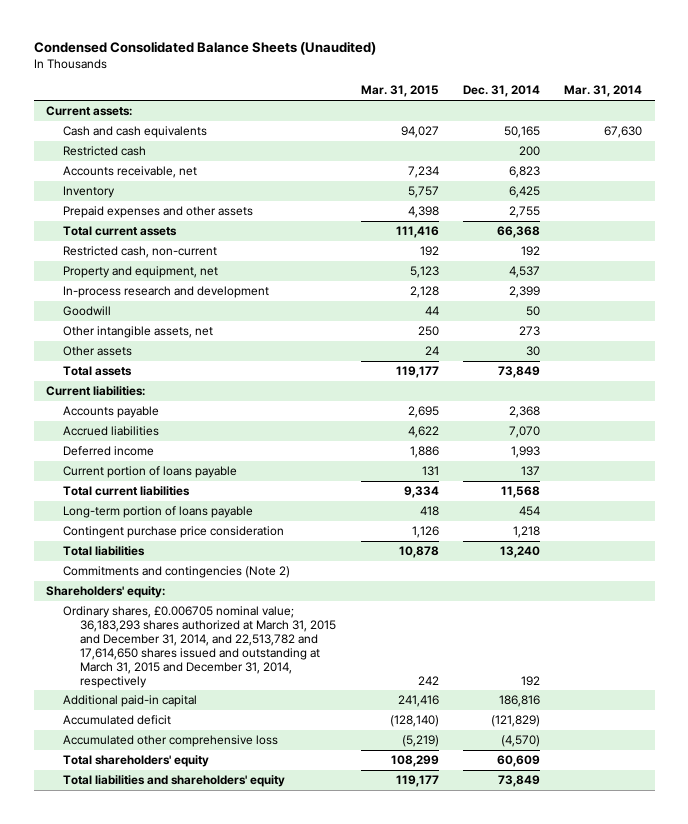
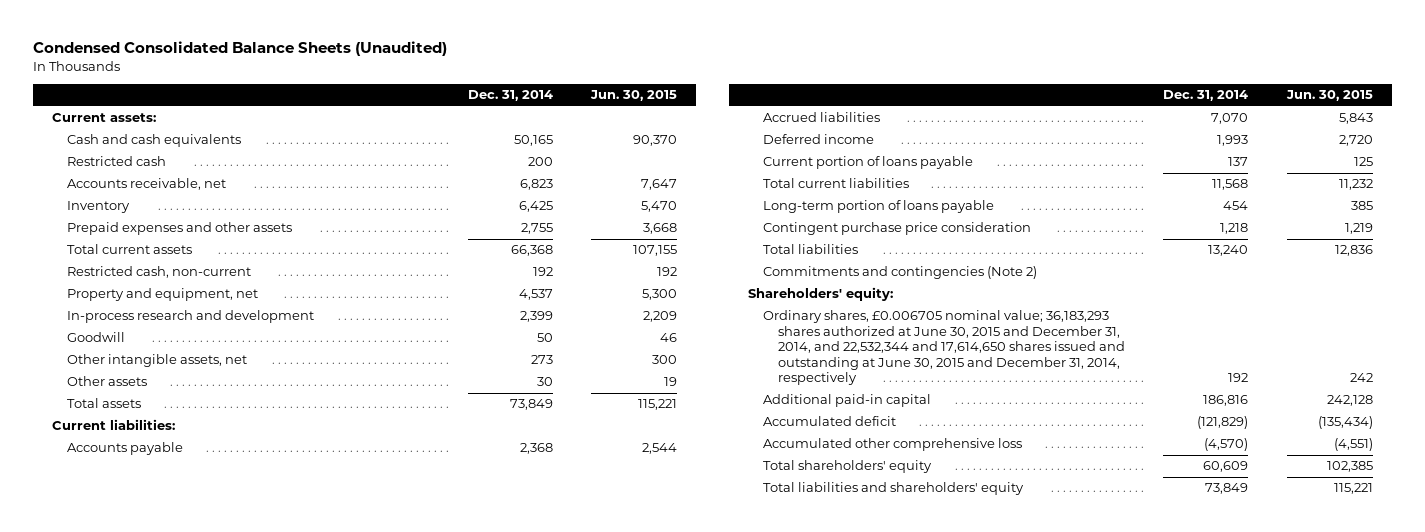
[360,85,439,98] Mar. 31, 2015 -> none
[564,85,643,98] Mar. 31, 2014 -> none
none -> [590,90,678,102] Jun. 30, 2015
[63,606,337,688] Ordinary shares, £0.006705 nominal value; 36,183,293 shares authorized at March 31, 2015 and December 31, 2014, and 22,513,782 and 17,614,650 shares issued and outstanding at March 31, 2015 and December 31, 2014, respectively -> [762,310,1126,386] Ordinary shares, £0.006705 nominal value; 36,183,293 shares authorized at June 30, 2015 and December 31, 2014, and 22,532,344 and 17,614,650 shares issued and outstanding at June 30, 2015 and December 31, 2014, respectively

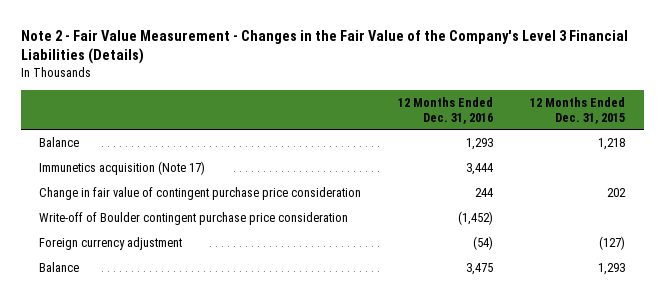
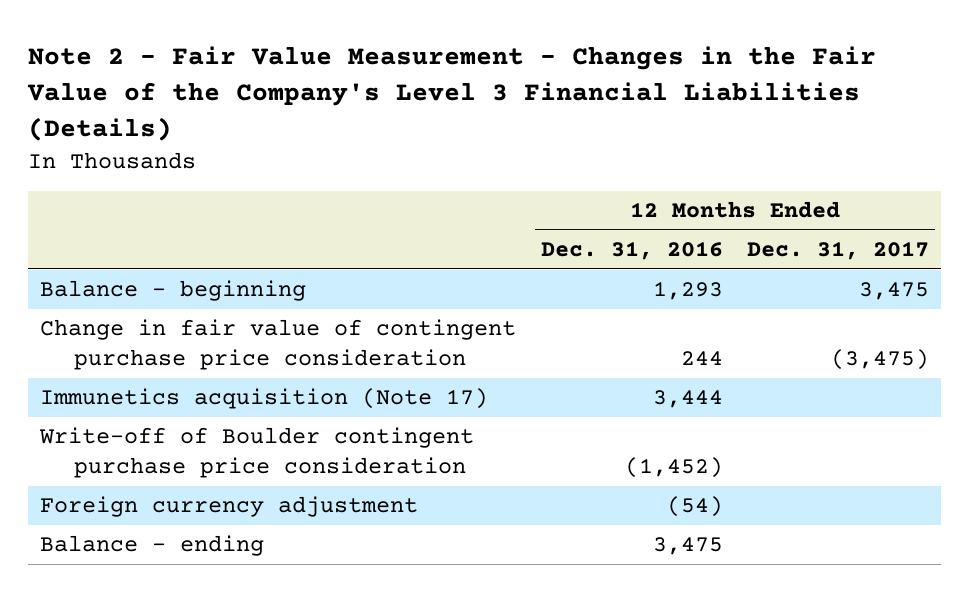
[530,96,626,124] 12 Months Ended Dec. 31, 2015 -> none
none -> [747,241,930,261] Dec. 31, 2017
[39,136,80,147] Balance -> [40,280,307,302] Balance - beginning
[39,160,206,175] Immunetics acquisition (Note 17) -> [40,388,489,410] Immunetics acquisition (Note 17)
[39,261,80,272] Balance -> [40,535,265,557] Balance - ending

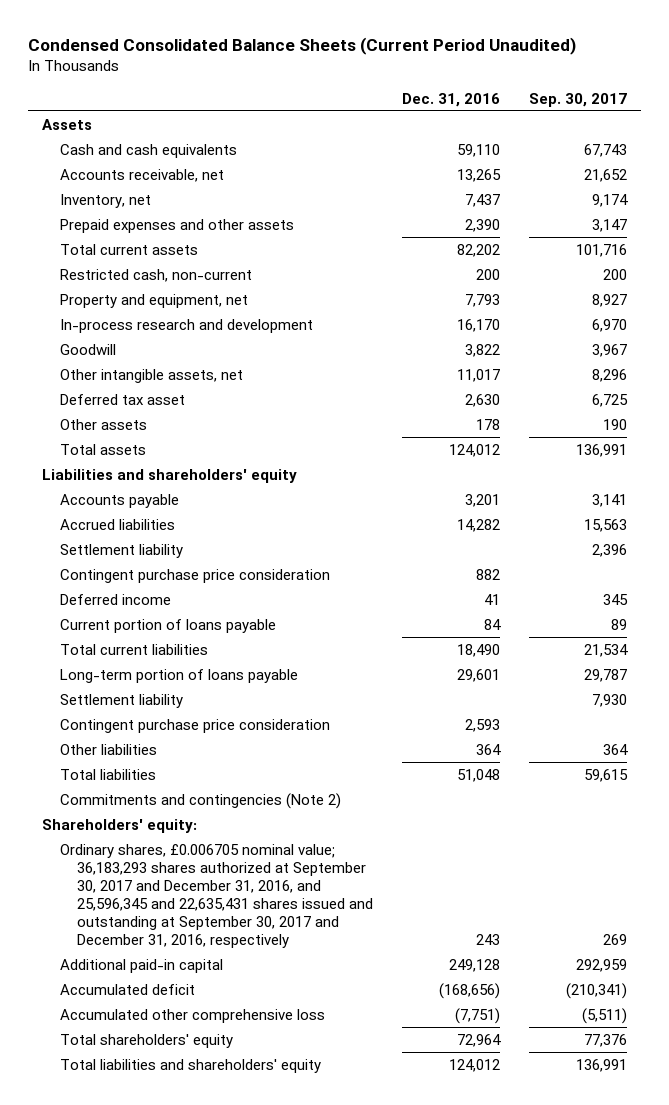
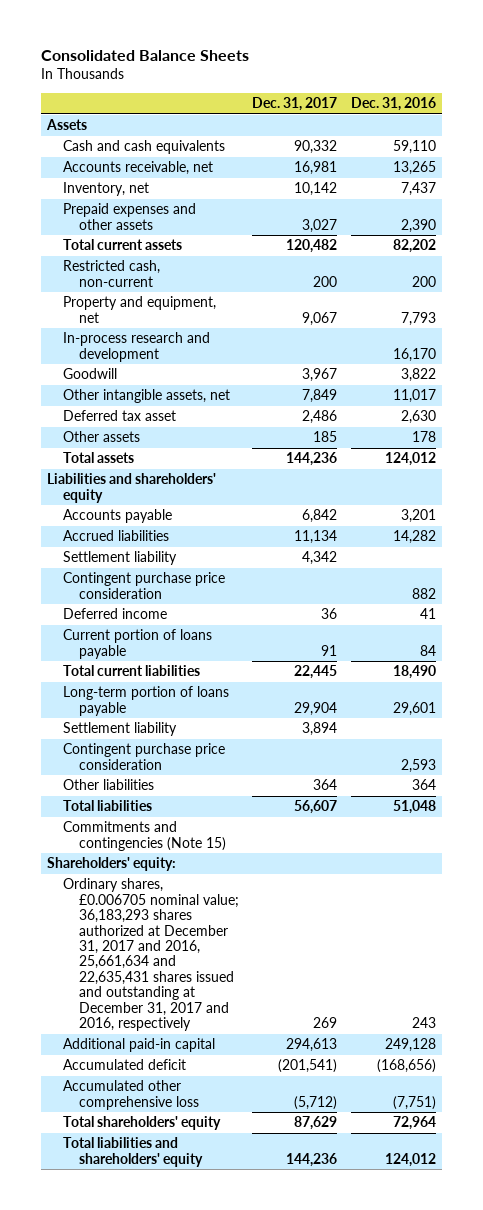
[28,37,577,56] Condensed Consolidated Balance Sheets (Current Period Unaudited) -> [40,50,249,62] Consolidated Balance Sheets
[528,92,627,107] Sep. 30, 2017 -> none
none -> [252,97,338,112] Dec. 31, 2017
[59,792,341,809] Commitments and contingencies (Note 2) -> [63,821,226,851] Commitments and contingencies (Note 15)
[59,843,374,948] Ordinary shares, £0.006705 nominal value; 36,183,293 shares authorized at September 30, 2017 and December 31, 2016, and 25,596,345 and 22,635,431 shares issued and outstanding at September 30, 2017 and December 31, 2016, respectively -> [63,878,239,1032] Ordinary shares, £0.006705 nominal value; 36,183,293 shares authorized at December 31, 2017 and 2016, 25,661,634 and 22,635,431 shares issued and outstanding at December 31, 2017 and 2016, respectively

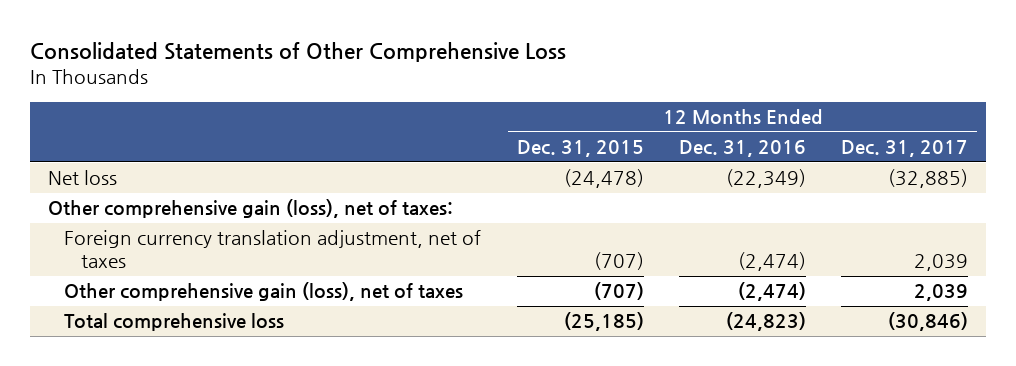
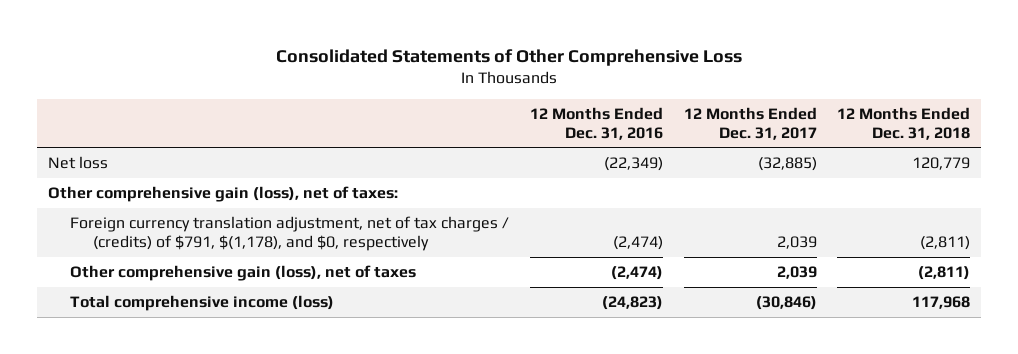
[516,140,644,158] Dec. 31, 2015 -> none
none -> [837,106,971,140] 12 Months Ended Dec. 31, 2018
[64,230,482,269] Foreign currency translation adjustment, net of taxes -> [70,215,510,251] Foreign currency translation adjustment, net of tax charges / (credits) of $791, $(1,178), and $0, respectively
[64,313,285,332] Total comprehensive loss -> [70,294,335,311] Total comprehensive income (loss)

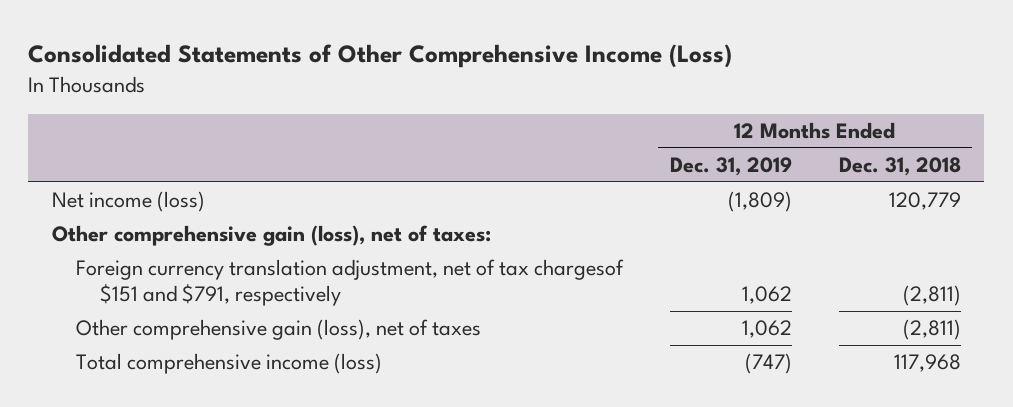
[276,48,743,66] Consolidated Statements of Other Comprehensive Loss -> [28,44,733,69] Consolidated Statements of Other Comprehensive Income (Loss)
[529,106,663,140] 12 Months Ended Dec. 31, 2016 -> none
[683,106,817,140] 12 Months Ended Dec. 31, 2017 -> none
none -> [669,157,792,177] Dec. 31, 2019
[47,155,108,169] Net loss -> [51,191,205,213] Net income (loss)
[70,215,510,251] Foreign currency translation adjustment, net of tax charges / (credits) of $791, $(1,178), and $0, respectively -> [75,259,624,306] Foreign currency translation adjustment, net of tax chargesof $151 and $791, respectively

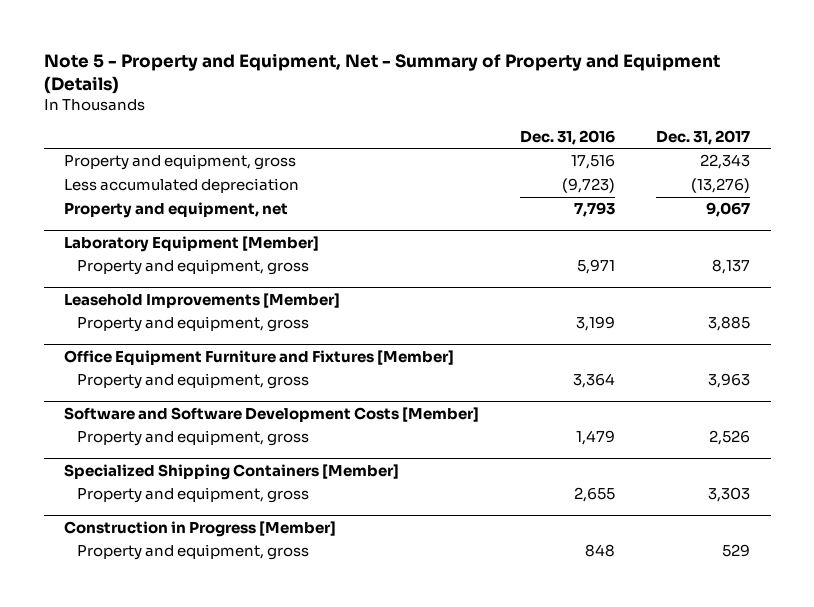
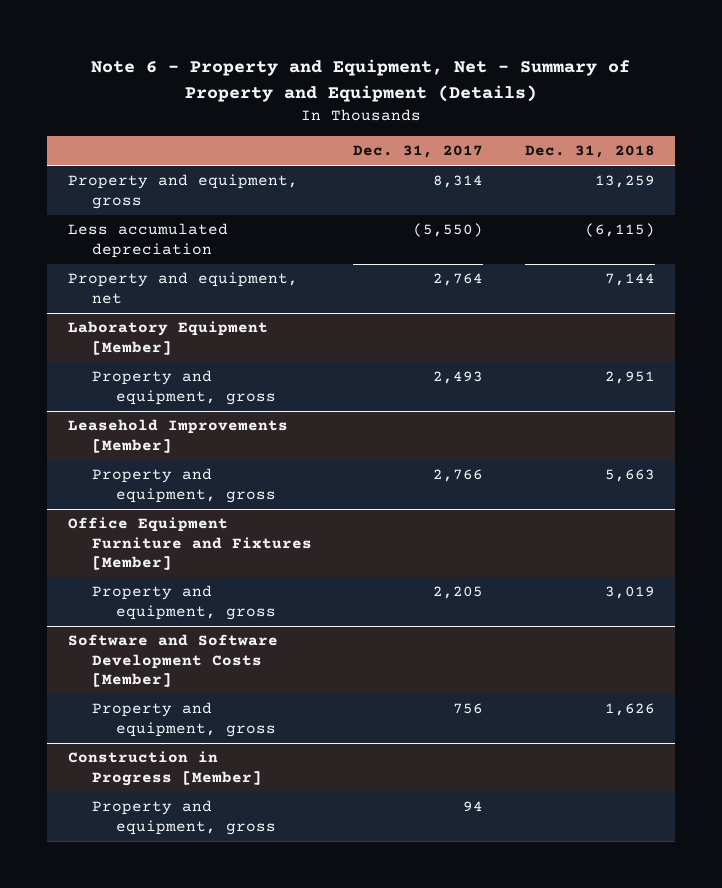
[43,52,720,94] Note 5 - Property and Equipment, Net - Summary of Property and Equipment (Details) -> [91,59,631,102] Note 6 - Property and Equipment, Net - Summary of Property and Equipment (Details)
[520,129,616,145] Dec. 31, 2016 -> none
none -> [524,145,655,159] Dec. 31, 2018
[700,154,751,170] 22,343 -> [433,175,484,189] 8,314
[691,178,751,194] (13,276) -> [413,223,484,238] (5,550)
[706,202,751,218] 9,067 -> [433,273,484,287] 2,764
[712,259,751,275] 8,137 -> [433,371,484,385] 2,493
[708,316,751,332] 3,885 -> [433,469,484,483] 2,766
[708,373,751,389] 3,963 -> [433,586,484,600] 2,205
[64,463,400,480] Specialized Shipping Containers [Member] -> none
[76,487,309,504] Property and equipment, gross -> none
[709,430,751,446] 2,526 -> [453,703,484,715] 756
[722,544,751,558] 529 -> [463,801,484,813] 94

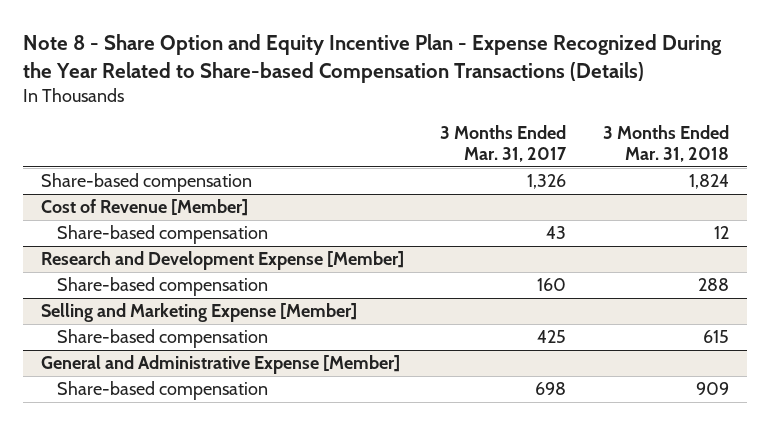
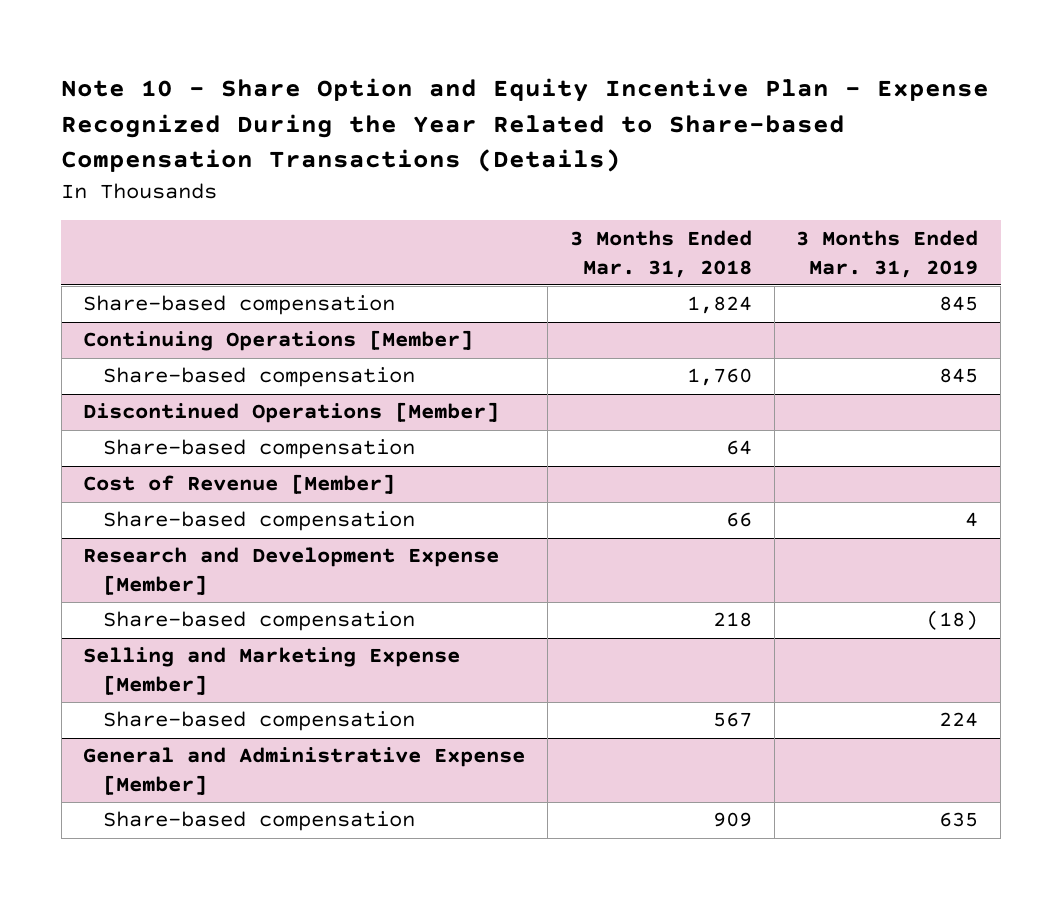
[22,34,722,83] Note 8 - Share Option and Equity Incentive Plan - Expense Recognized During the Year Related to Share-based Compensation Transactions (Details) -> [61,78,990,172] Note 10 - Share Option and Equity Incentive Plan - Expense Recognized During the Year Related to Share-based Compensation Transactions (Details)
[440,125,568,163] 3 Months Ended Mar. 31, 2017 -> none
none -> [796,229,979,278] 3 Months Ended Mar. 31, 2019
none -> [83,330,474,352] Continuing Operations [Member]
none -> [103,367,416,388] Share-based compensation
none -> [83,402,500,424] Discontinued Operations [Member]
none -> [103,439,416,460] Share-based compensation
[713,226,729,240] 12 -> [725,512,752,528] 66
[697,278,729,292] 288 -> [712,612,752,628] 218
[702,330,729,344] 615 -> [712,712,752,728] 567

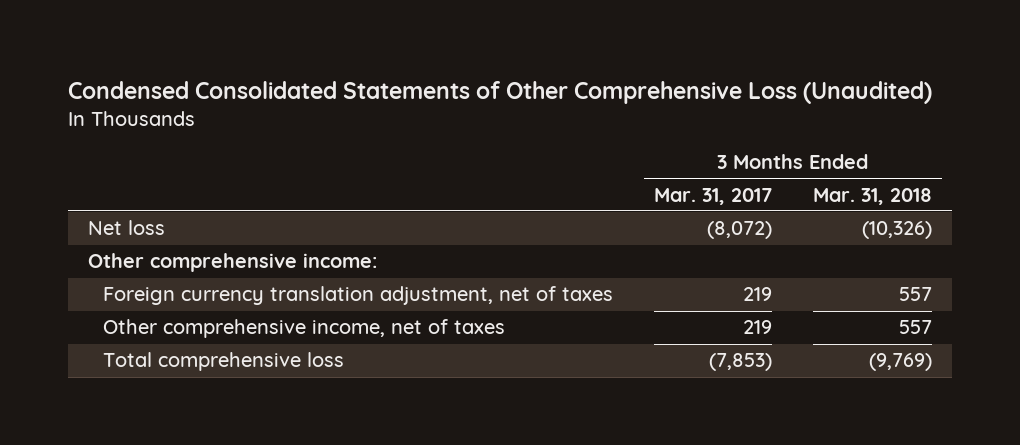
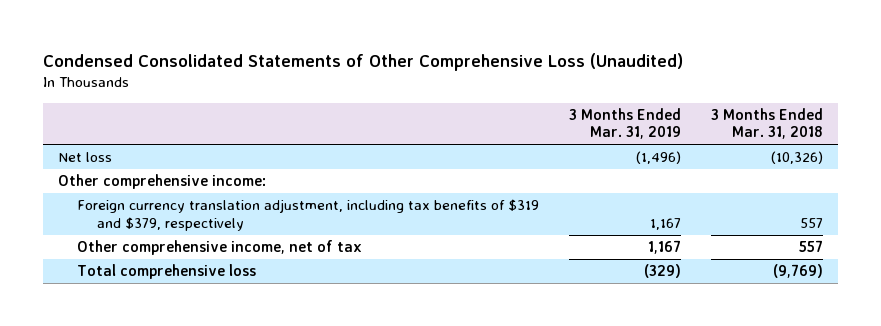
[653,187,772,205] Mar. 31, 2017 -> none
none -> [569,107,682,140] 3 Months Ended Mar. 31, 2019
[102,286,613,306] Foreign currency translation adjustment, net of taxes -> [77,199,540,231] Foreign currency translation adjustment, including tax benefits of $319 and $379, respectively
[102,319,505,339] Other comprehensive income, net of taxes -> [77,240,363,256] Other comprehensive income, net of tax

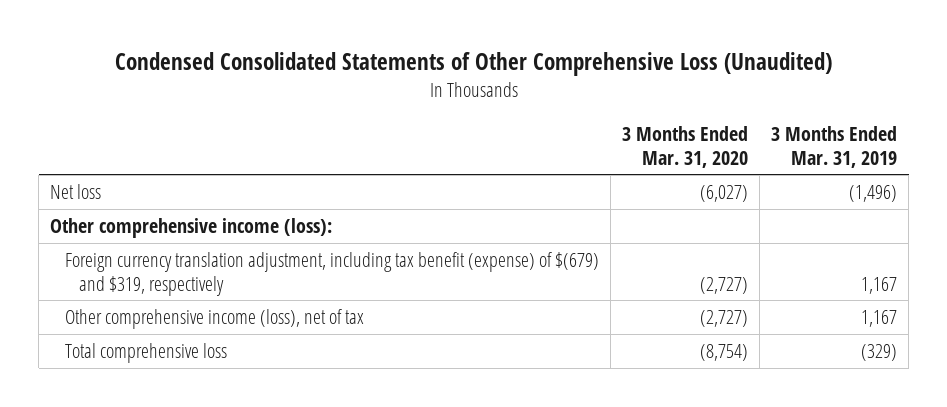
[711,107,824,140] 3 Months Ended Mar. 31, 2018 -> none
none -> [621,126,748,168] 3 Months Ended Mar. 31, 2020
[58,174,267,190] Other comprehensive income: -> [50,217,333,238] Other comprehensive income (loss):
[77,199,540,231] Foreign currency translation adjustment, including tax benefits of $319 and $379, respectively -> [64,251,599,296] Foreign currency translation adjustment, including tax benefit (expense) of $(679) and $319, respectively
[77,240,363,256] Other comprehensive income, net of tax -> [64,308,364,329] Other comprehensive income (loss), net of tax

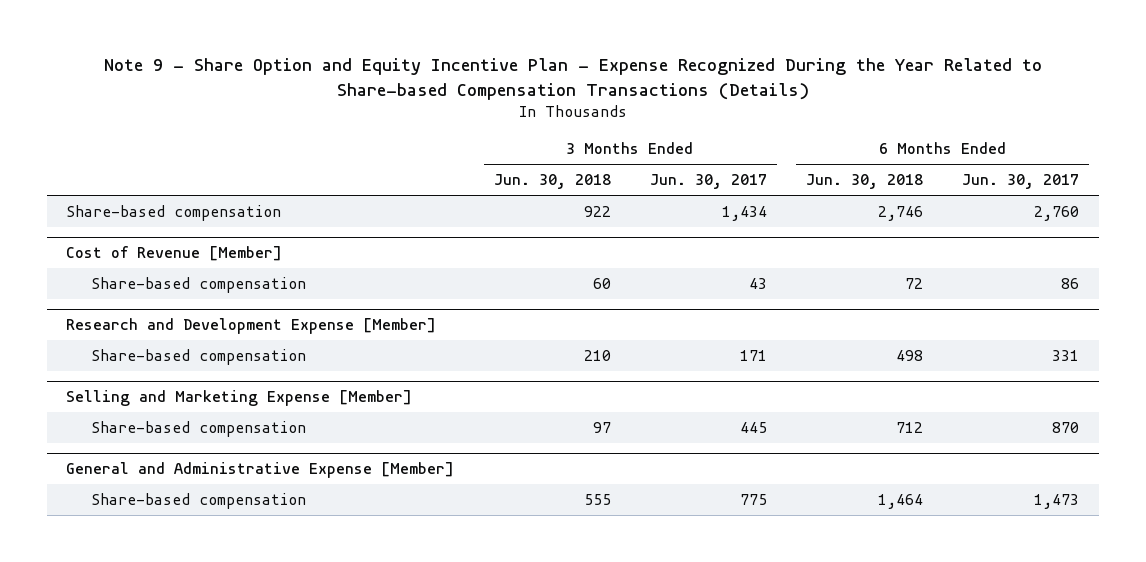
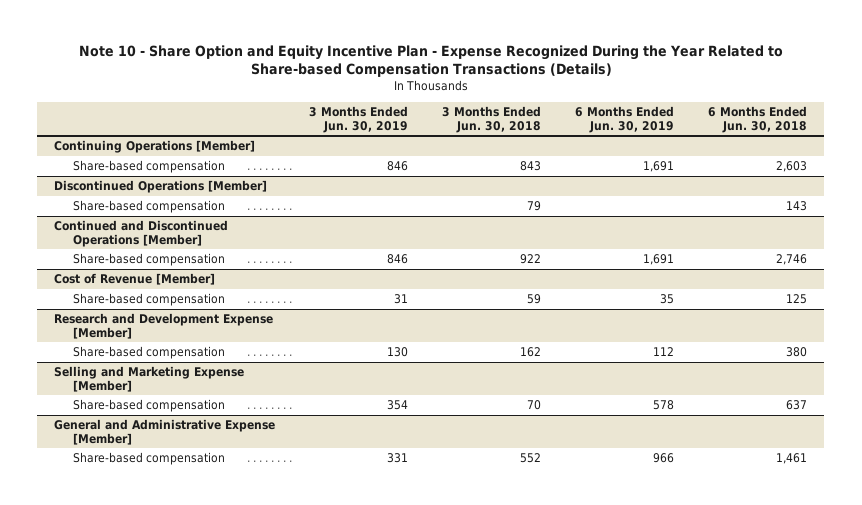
[103,58,1042,100] Note 9 - Share Option and Equity Incentive Plan - Expense Recognized During the Year Related to Share-based Compensation Transactions (Details) -> [78,44,783,78] Note 10 - Share Option and Equity Incentive Plan - Expense Recognized During the Year Related to Share-based Compensation Transactions (Details)
[649,174,767,190] Jun. 30, 2017 -> none
[962,174,1080,190] Jun. 30, 2017 -> none
none -> [309,106,409,133] 3 Months Ended Jun. 30, 2019
none -> [575,106,675,133] 6 Months Ended Jun. 30, 2019
none -> [54,140,256,154] Continuing Operations [Member]
none -> [72,160,225,174] Share-based compensation
none -> [54,180,268,194] Discontinued Operations [Member]
none -> [72,200,225,214] Share-based compensation
none -> [54,220,229,247] Continued and Discontinued Operations [Member]
[592,278,611,290] 60 -> [527,294,542,305] 59
[905,278,924,290] 72 -> [786,294,808,305] 125
[583,350,611,362] 210 -> [520,347,542,358] 162
[896,350,924,362] 498 -> [786,347,808,358] 380
[592,422,611,434] 97 -> [527,400,542,411] 70
[896,422,924,434] 712 -> [786,400,808,411] 637
[583,494,611,506] 555 -> [520,453,542,464] 552
[878,494,924,510] 1,464 -> [776,453,808,465] 1,461

